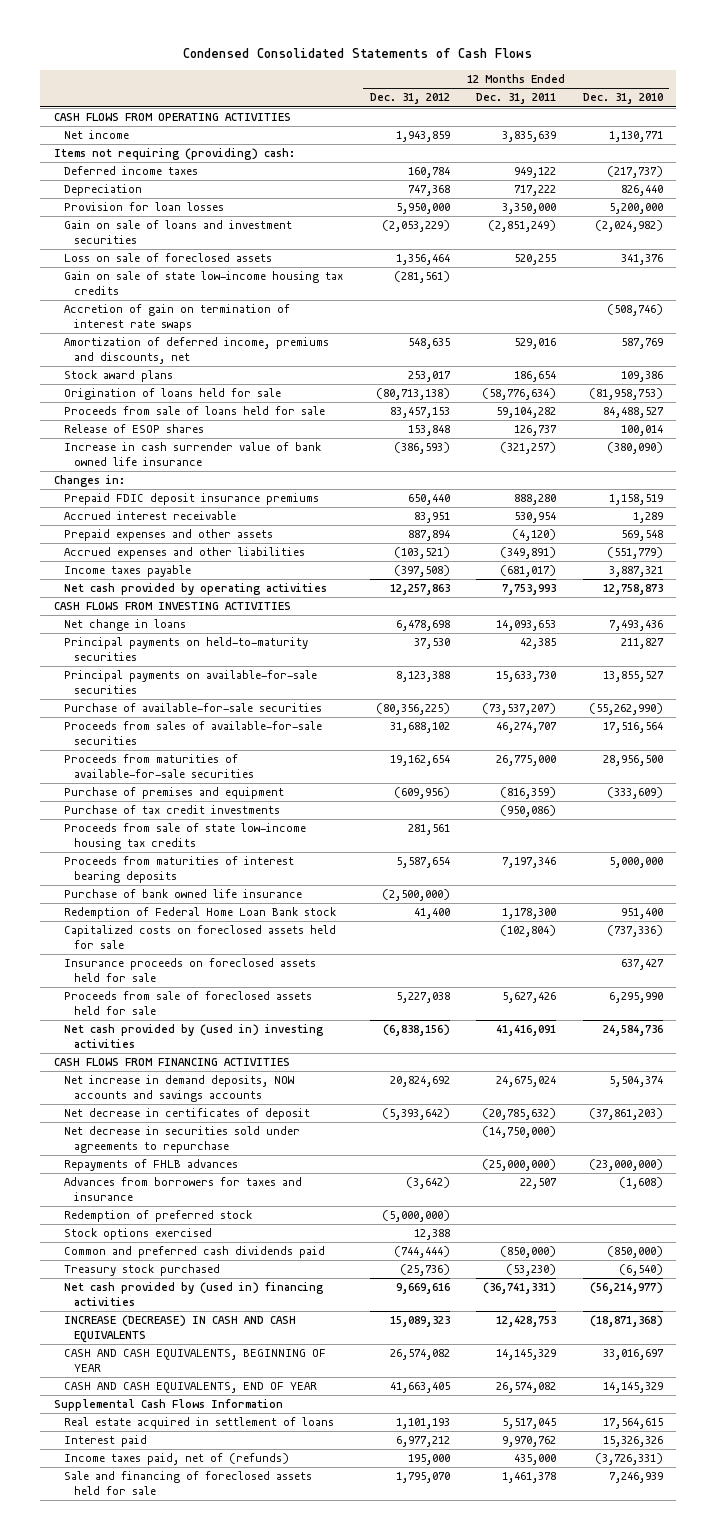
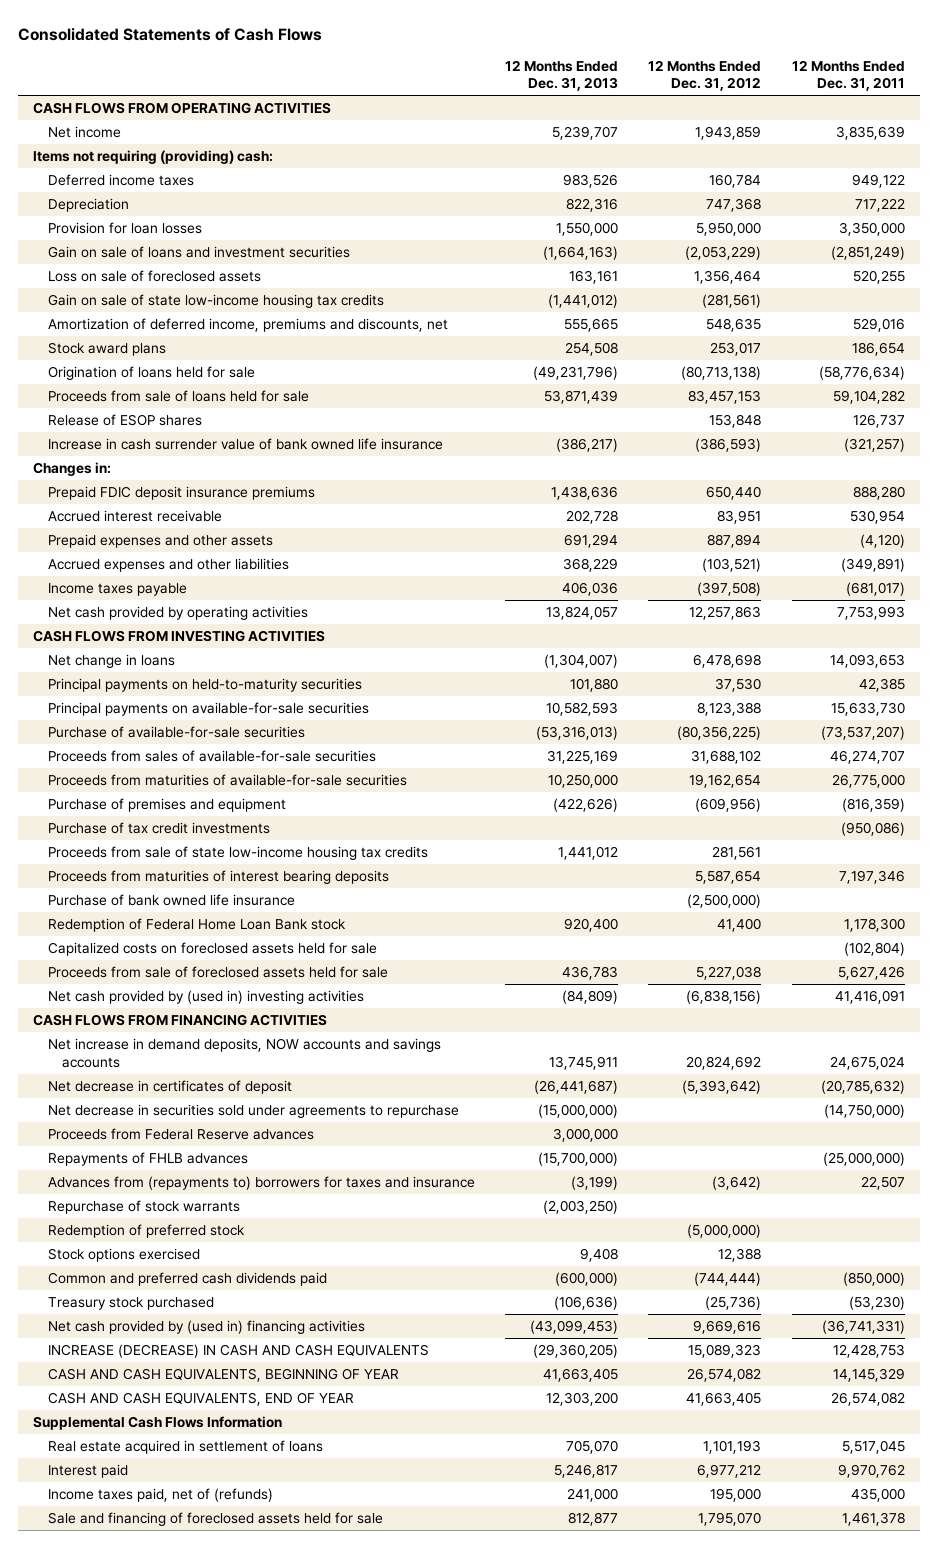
[183,48,533,59] Condensed Consolidated Statements of Cash Flows -> [17,27,322,41] Consolidated Statements of Cash Flows
[582,93,663,105] Dec. 31, 2010 -> none
none -> [505,59,619,92] 12 Months Ended Dec. 31, 2013
[63,304,290,331] Accretion of gain on termination of interest rate swaps -> none
[63,958,316,982] Insurance proceeds on foreclosed assets held for sale -> none
none -> [47,1127,314,1140] Proceeds from Federal Reserve advances
[63,1177,302,1201] Advances from borrowers for taxes and insurance -> [47,1175,475,1190] Advances from (repayments to) borrowers for taxes and insurance
none -> [47,1199,240,1214] Repurchase of stock warrants

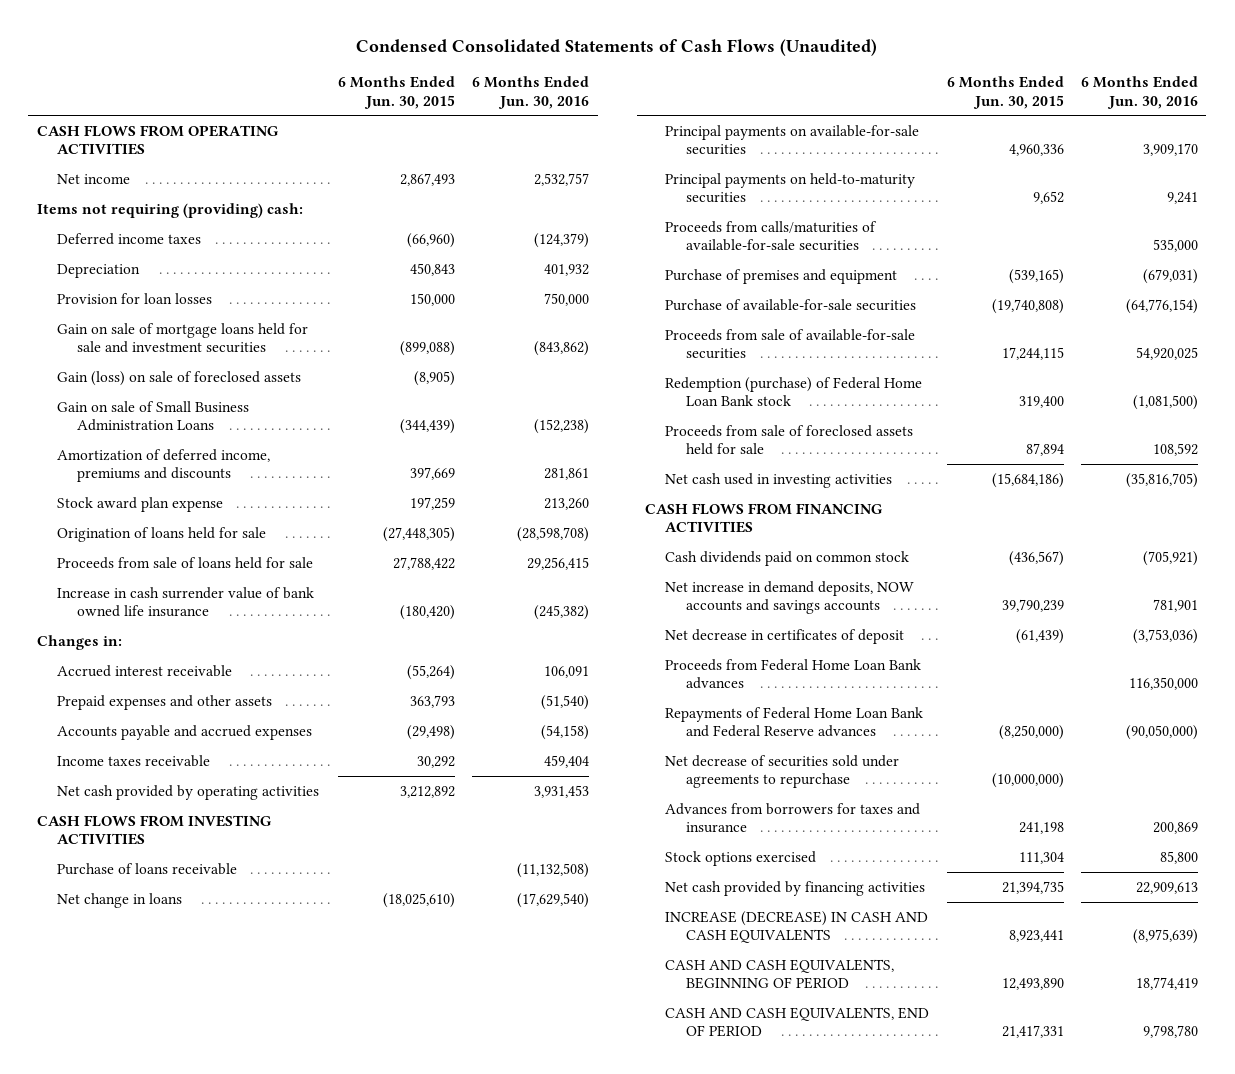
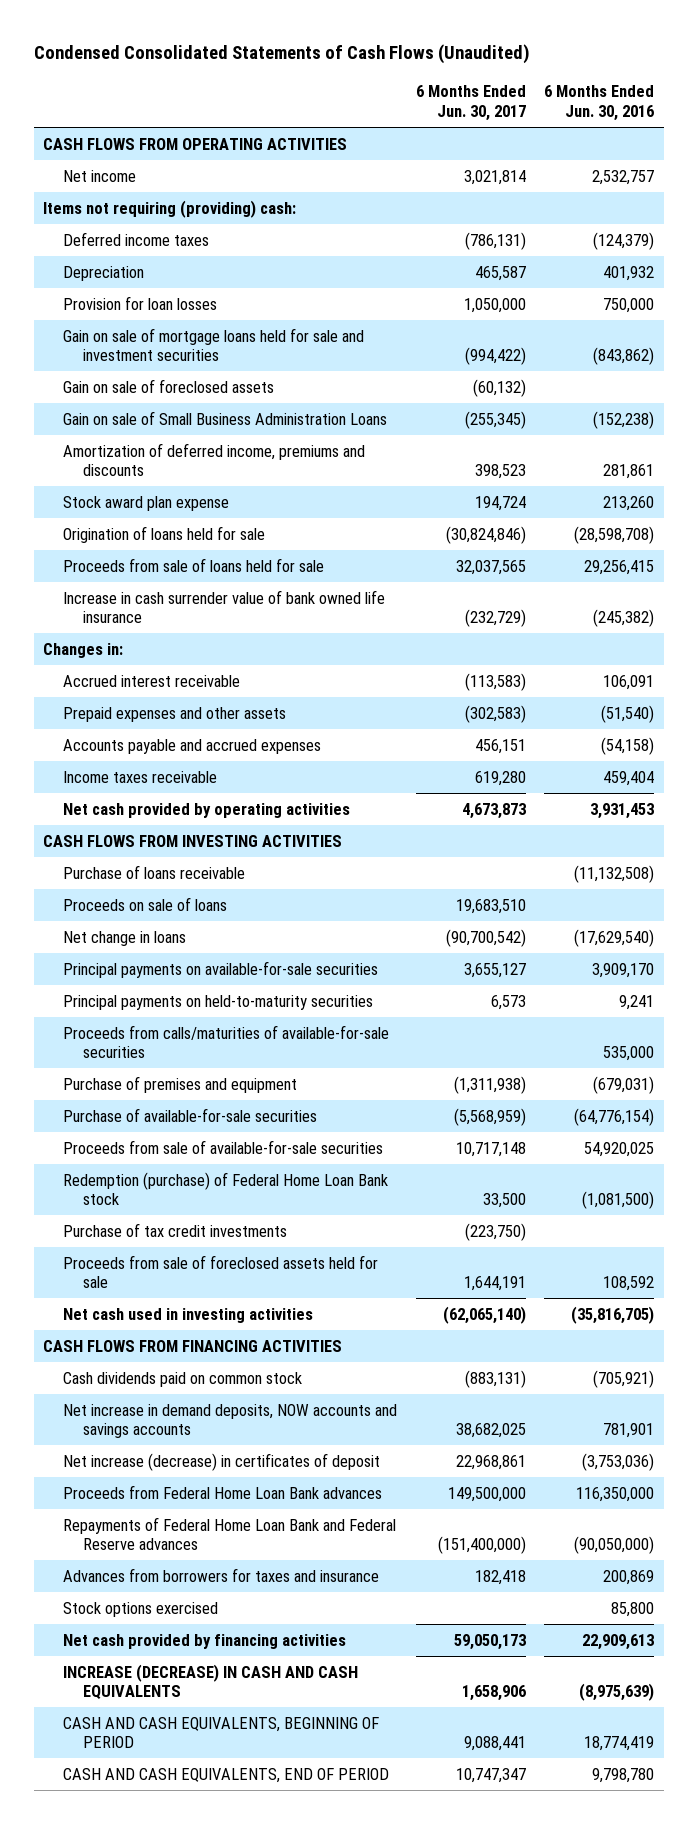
[338,76,456,109] 6 Months Ended Jun. 30, 2015 -> none
none -> [415,85,526,122] 6 Months Ended Jun. 30, 2017
[56,370,301,386] Gain (loss) on sale of foreclosed assets -> [63,378,275,393] Gain on sale of foreclosed assets
none -> [63,896,228,911] Proceeds on sale of loans
none -> [63,1222,288,1237] Purchase of tax credit investments
[665,628,905,644] Net decrease in certificates of deposit -> [63,1452,381,1471] Net increase (decrease) in certificates of deposit
[665,754,900,789] Net decrease of securities sold under agreements to repurchase -> none

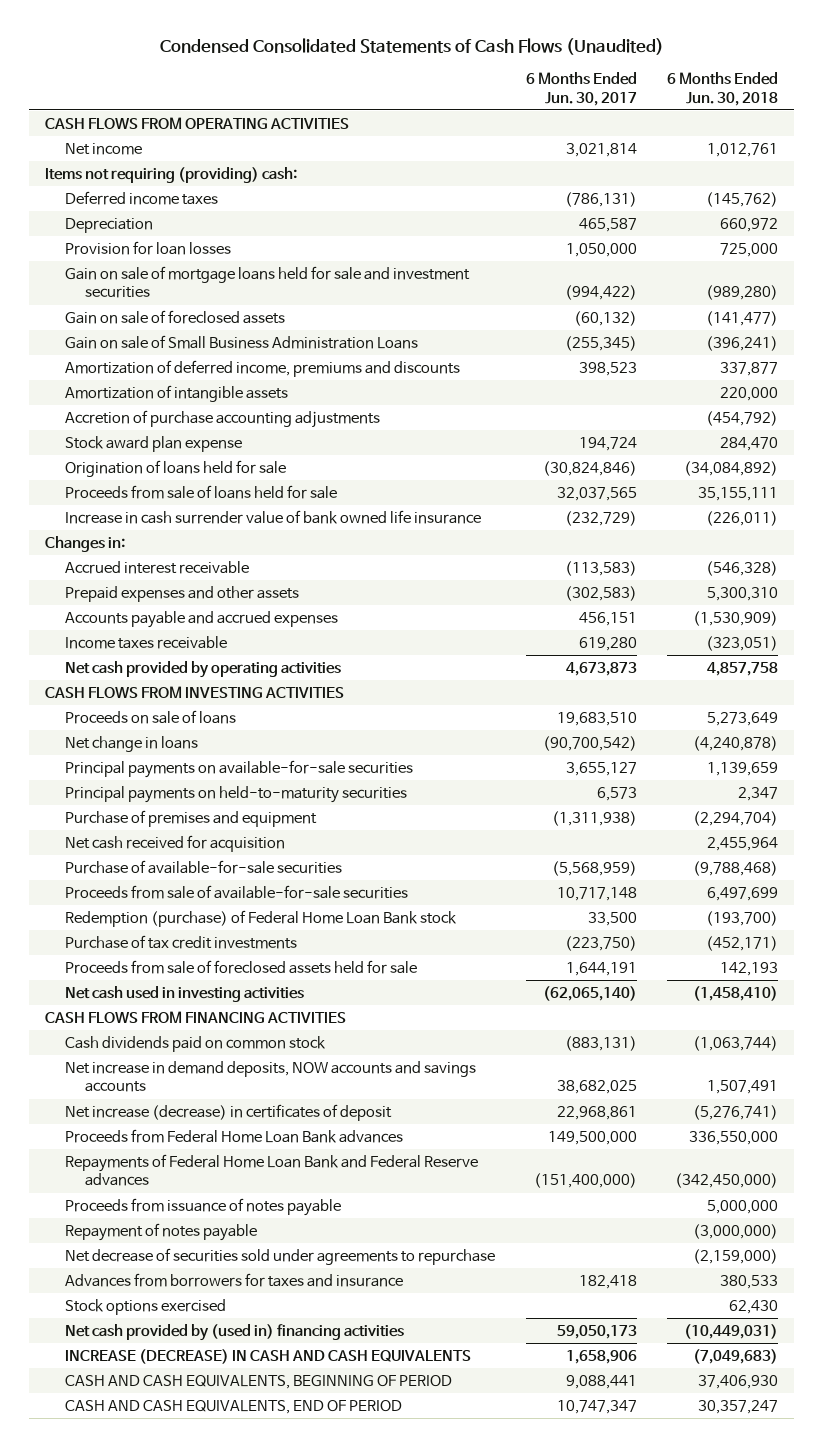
[544,85,655,122] 6 Months Ended Jun. 30, 2016 -> none
none -> [667,71,779,106] 6 Months Ended Jun. 30, 2018
none -> [64,384,288,402] Amortization of intangible assets
none -> [64,409,380,428] Accretion of purchase accounting adjustments
[63,864,246,879] Purchase of loans receivable -> none
[63,1024,390,1059] Proceeds from calls/maturities of available-for-sale securities -> none
none -> [64,834,285,852] Net cash received for acquisition
none -> [64,1197,341,1216] Proceeds from issuance of notes payable
none -> [64,1222,257,1241] Repayment of notes payable
none -> [64,1247,495,1265] Net decrease of securities sold under agreements to repurchase
[63,1633,347,1649] Net cash provided by financing activities -> [64,1323,404,1341] Net cash provided by (used in) financing activities

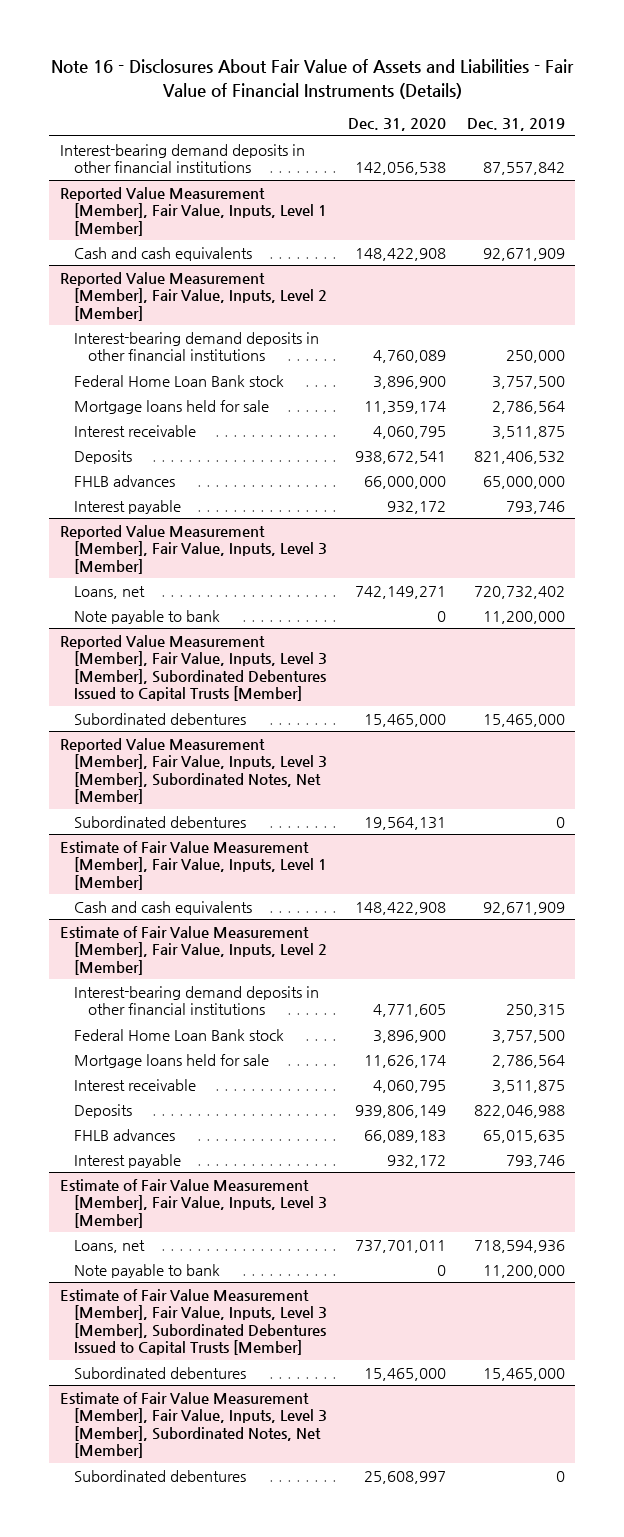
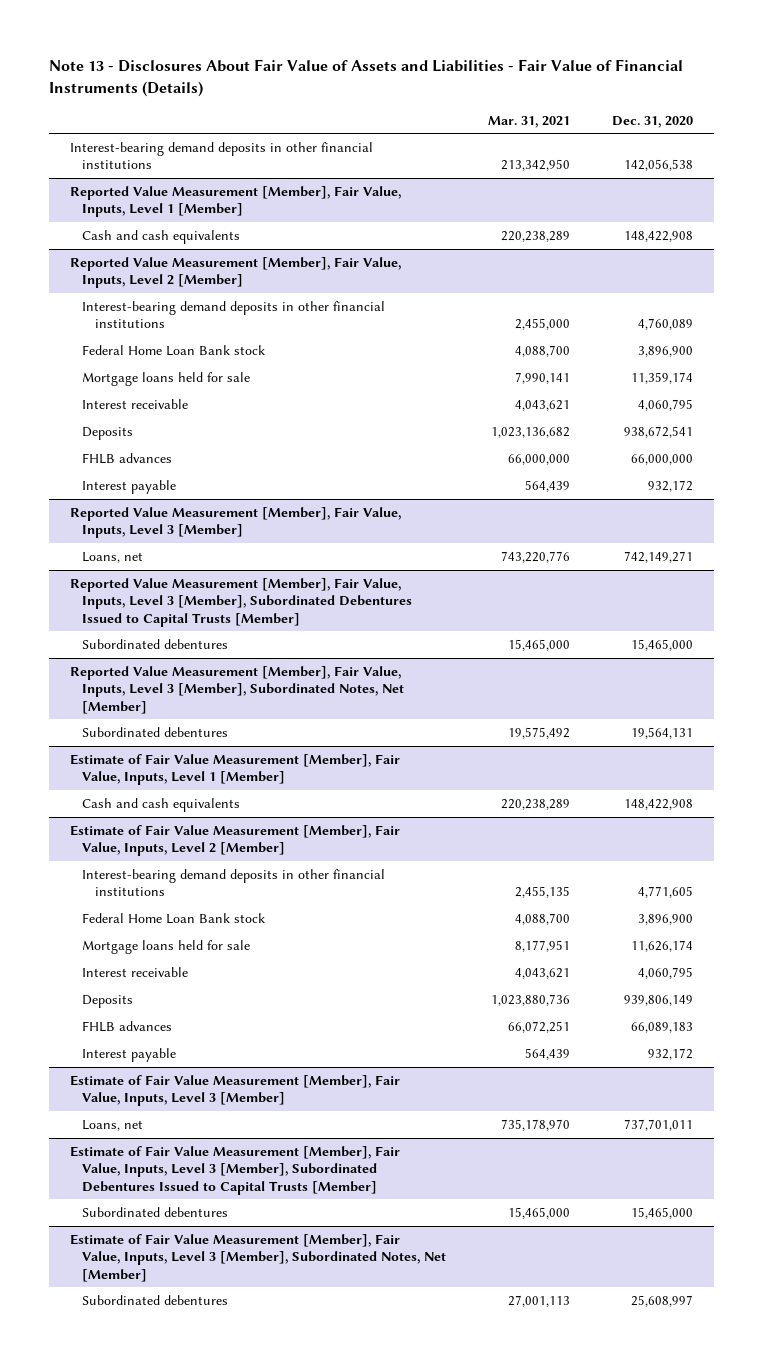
[51,59,575,99] Note 16 - Disclosures About Fair Value of Assets and Liabilities - Fair Value of Financial Instruments (Details) -> [48,58,683,97] Note 13 - Disclosures About Fair Value of Assets and Liabilities - Fair Value of Financial Instruments (Details)
[466,118,565,132] Dec. 31, 2019 -> none
none -> [488,115,571,128] Mar. 31, 2021
[74,609,221,624] Note payable to bank -> none
[74,1263,221,1278] Note payable to bank -> none

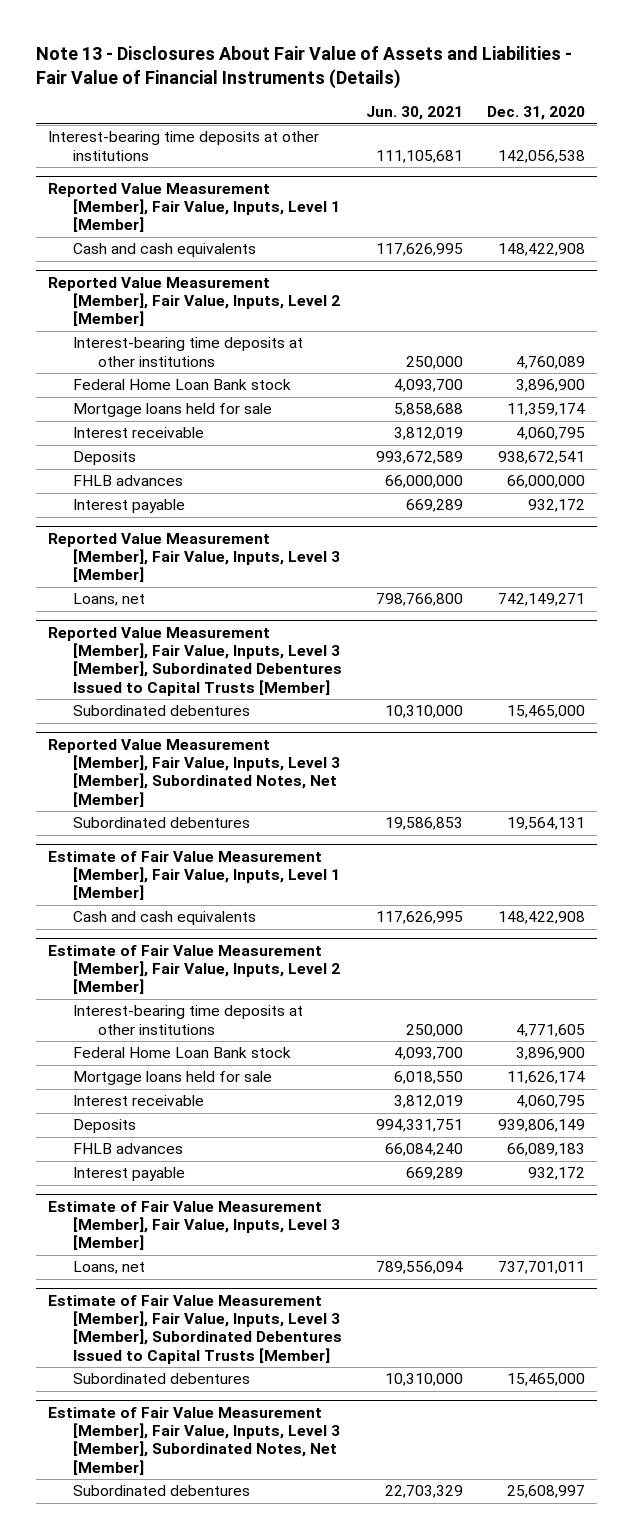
[488,115,571,128] Mar. 31, 2021 -> none
none -> [365,106,463,121] Jun. 30, 2021
[69,141,373,170] Interest-bearing demand deposits in other financial institutions -> [47,131,319,161] Interest-bearing time deposits at other institutions
[82,300,386,329] Interest-bearing demand deposits in other financial institutions -> [72,337,303,367] Interest-bearing time deposits at other institutions
[82,868,386,897] Interest-bearing demand deposits in other financial institutions -> [72,1005,303,1035] Interest-bearing time deposits at other institutions

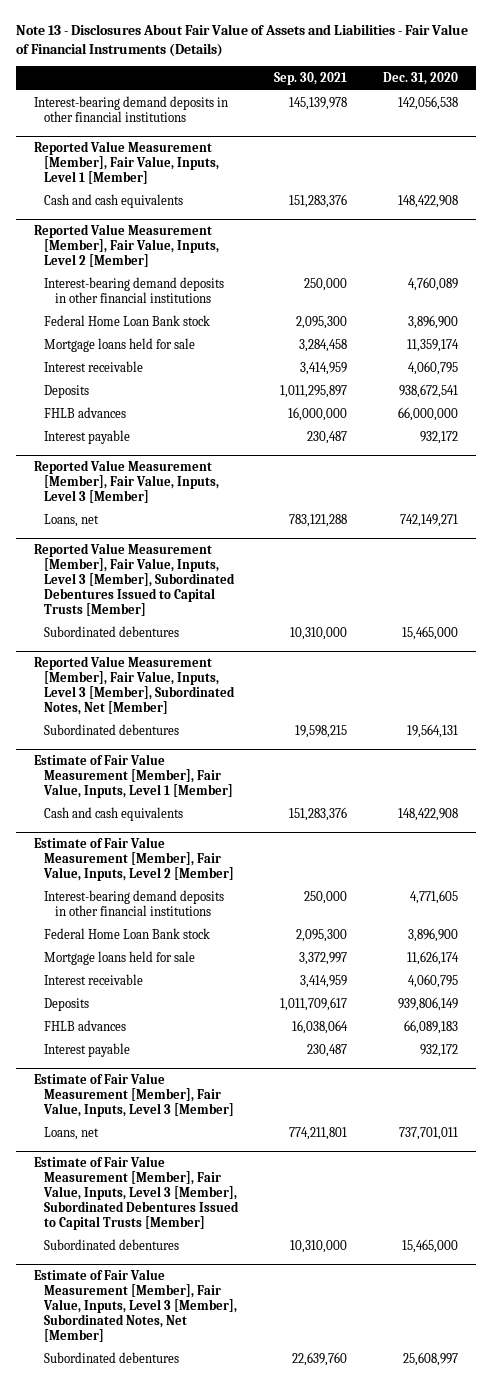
[365,106,463,121] Jun. 30, 2021 -> none
none -> [274,72,348,86] Sep. 30, 2021
[47,131,319,161] Interest-bearing time deposits at other institutions -> [33,95,228,122] Interest-bearing demand deposits in other financial institutions
[72,337,303,367] Interest-bearing time deposits at other institutions -> [44,276,225,303] Interest-bearing demand deposits in other financial institutions
[72,1005,303,1035] Interest-bearing time deposits at other institutions -> [44,889,225,916] Interest-bearing demand deposits in other financial institutions

